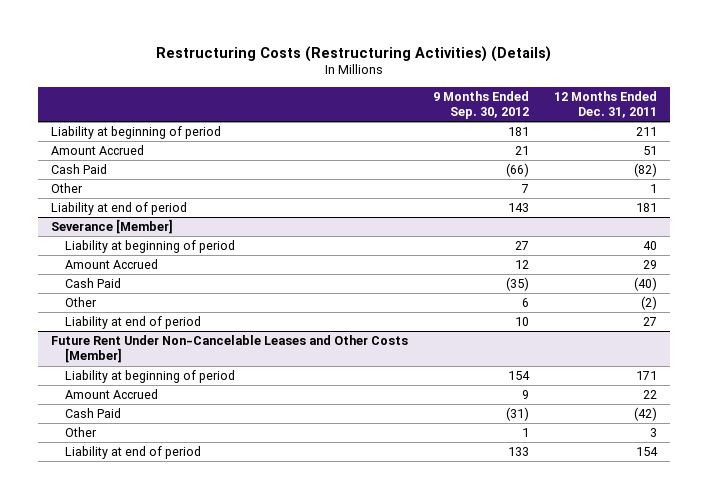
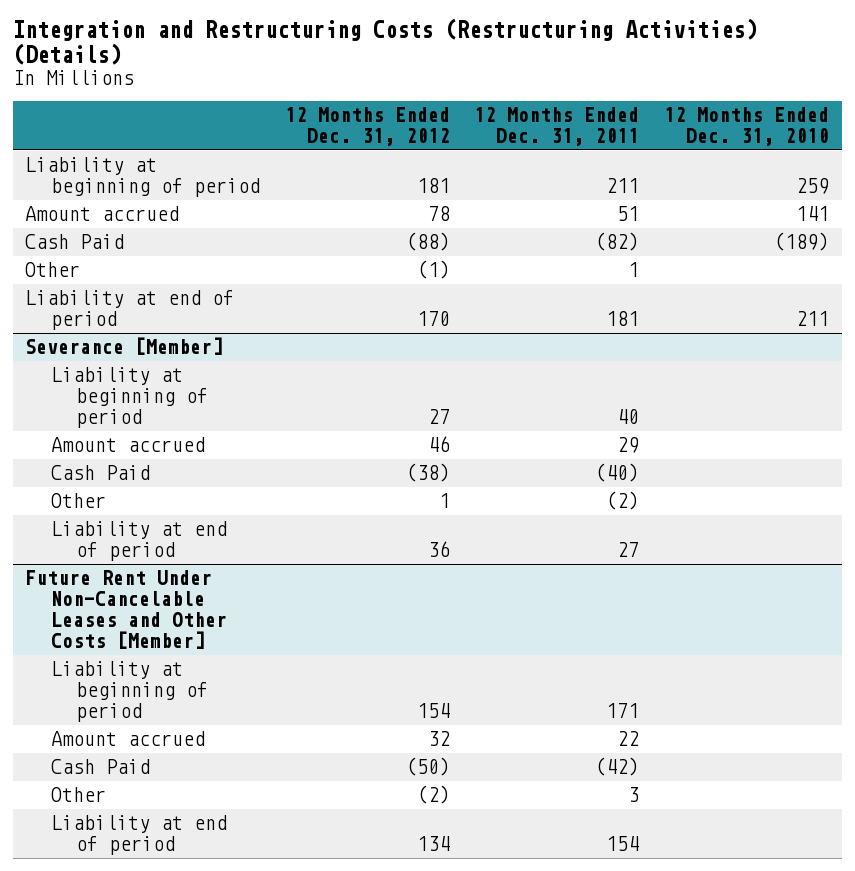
[156,45,552,62] Restructuring Costs (Restructuring Activities) (Details) -> [12,18,757,66] Integration and Restructuring Costs (Restructuring Activities) (Details)
[433,90,530,120] 9 Months Ended Sep. 30, 2012 -> none
none -> [284,107,450,147] 12 Months Ended Dec. 31, 2012
none -> [664,107,830,147] 12 Months Ended Dec. 31, 2010
[51,145,145,156] Amount Accrued -> [25,206,180,222] Amount accrued
[64,259,158,270] Amount Accrued -> [50,437,205,453] Amount accrued
[64,389,158,400] Amount Accrued -> [50,731,205,747] Amount accrued

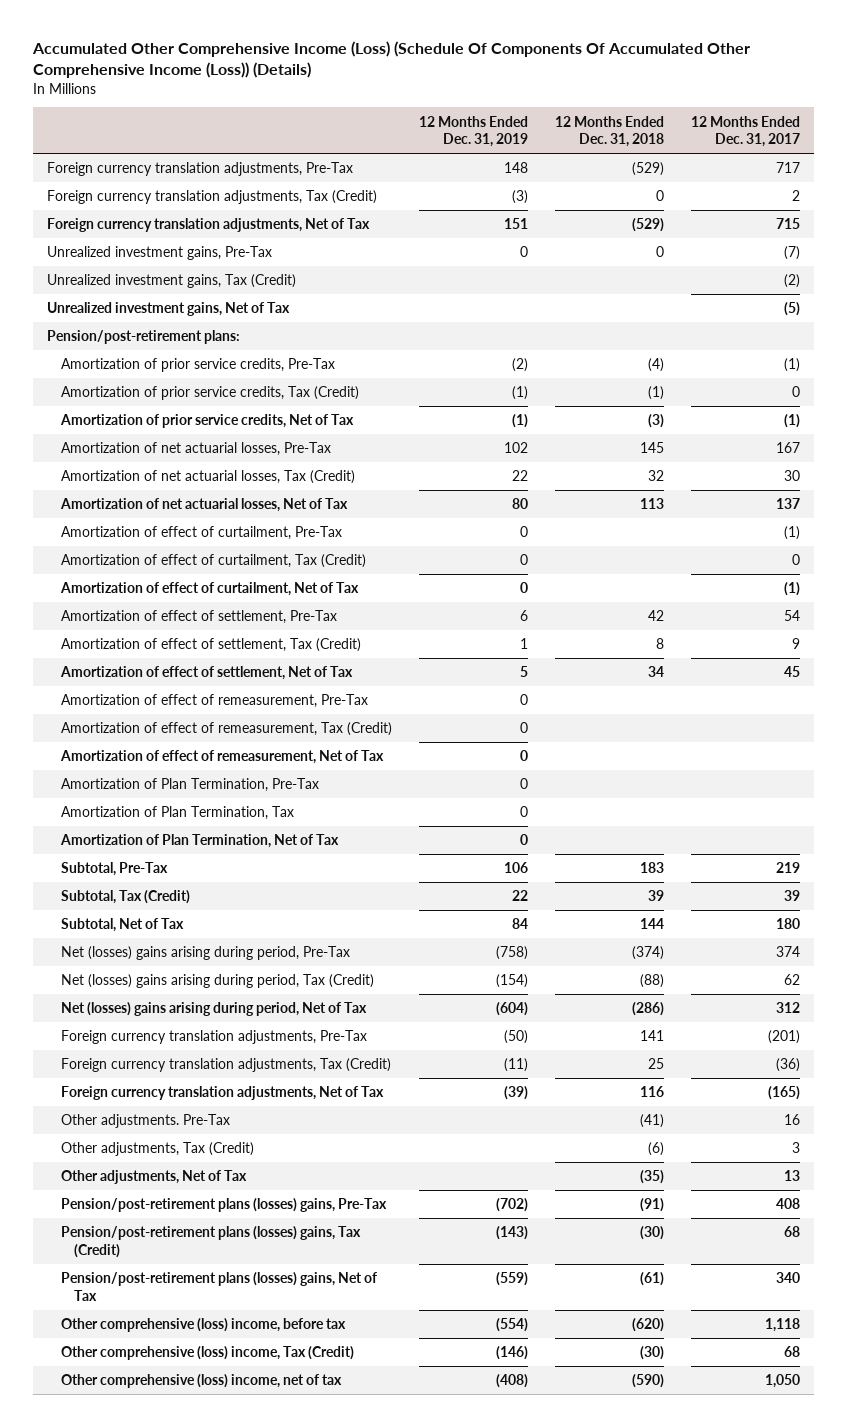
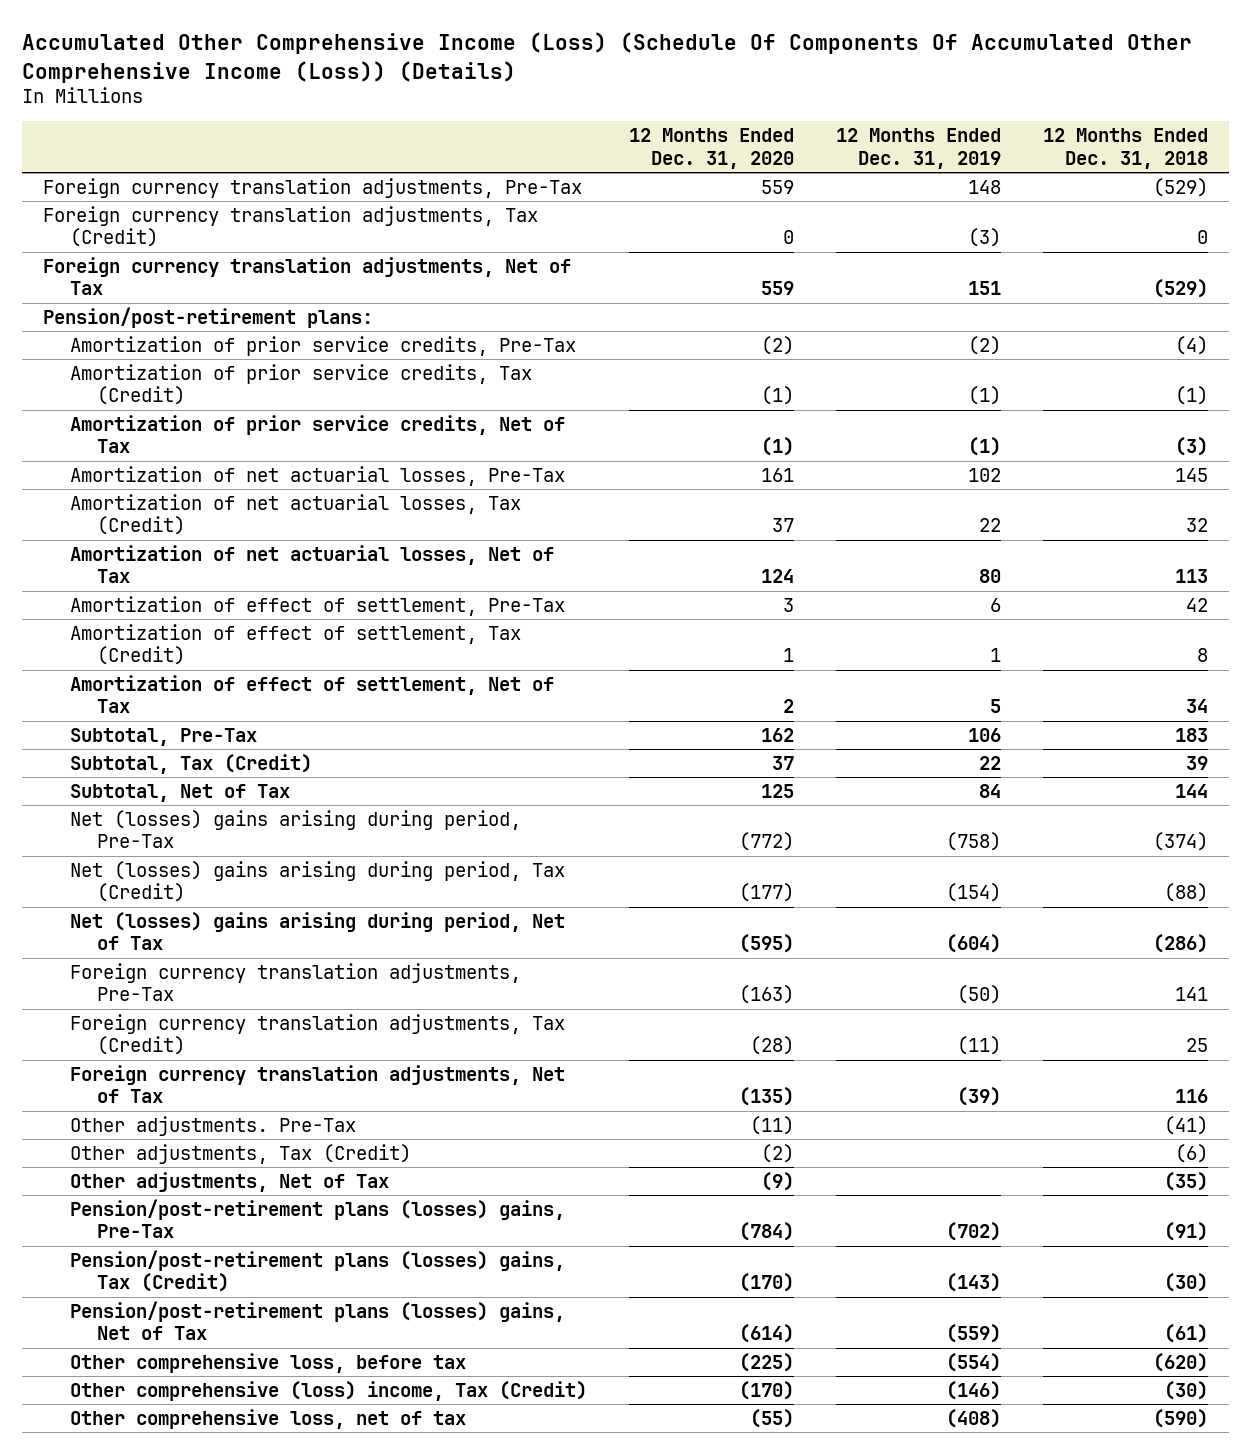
[691,115,801,148] 12 Months Ended Dec. 31, 2017 -> none
none -> [629,128,795,169] 12 Months Ended Dec. 31, 2020
[46,246,272,261] Unrealized investment gains, Pre-Tax -> none
[46,274,296,289] Unrealized investment gains, Tax (Credit) -> none
[46,302,290,317] Unrealized investment gains, Net of Tax -> none
[60,526,342,541] Amortization of effect of curtailment, Pre-Tax -> none
[60,554,366,569] Amortization of effect of curtailment, Tax (Credit) -> none
[59,582,359,597] Amortization of effect of curtailment, Net of Tax -> none
[60,694,368,709] Amortization of effect of remeasurement, Pre-Tax -> none
[60,722,392,737] Amortization of effect of remeasurement, Tax (Credit) -> none
[59,750,384,765] Amortization of effect of remeasurement, Net of Tax -> none
[60,778,319,793] Amortization of Plan Termination, Pre-Tax -> none
[60,806,294,821] Amortization of Plan Termination, Tax -> none
[59,834,339,849] Amortization of Plan Termination, Net of Tax -> none
[60,1318,346,1333] Other comprehensive (loss) income, before tax -> [70,1352,467,1373] Other comprehensive loss, before tax
[60,1374,342,1389] Other comprehensive (loss) income, net of tax -> [70,1408,467,1429] Other comprehensive loss, net of tax

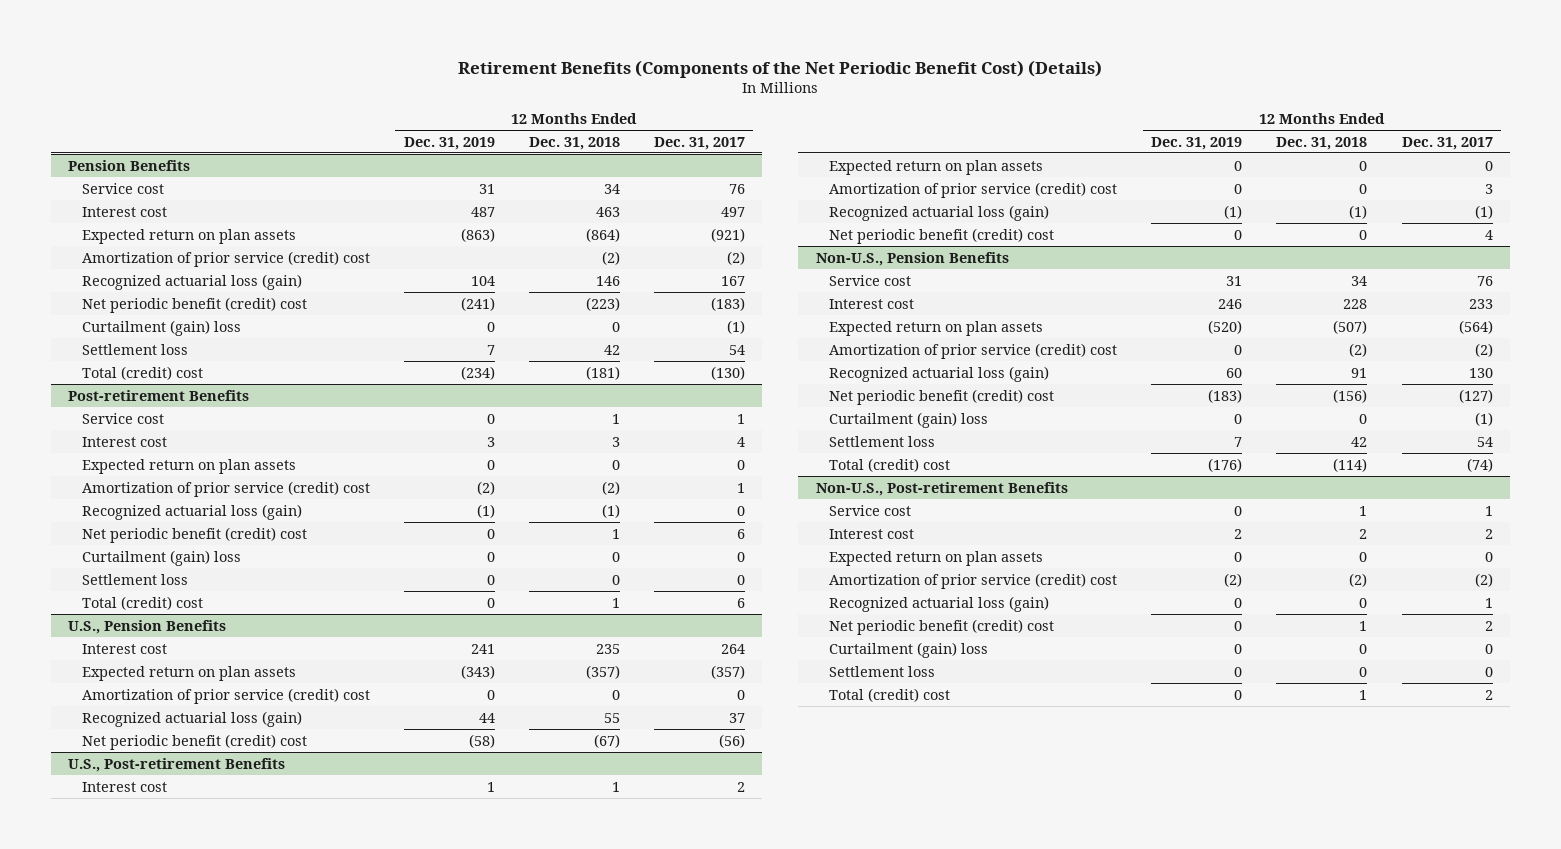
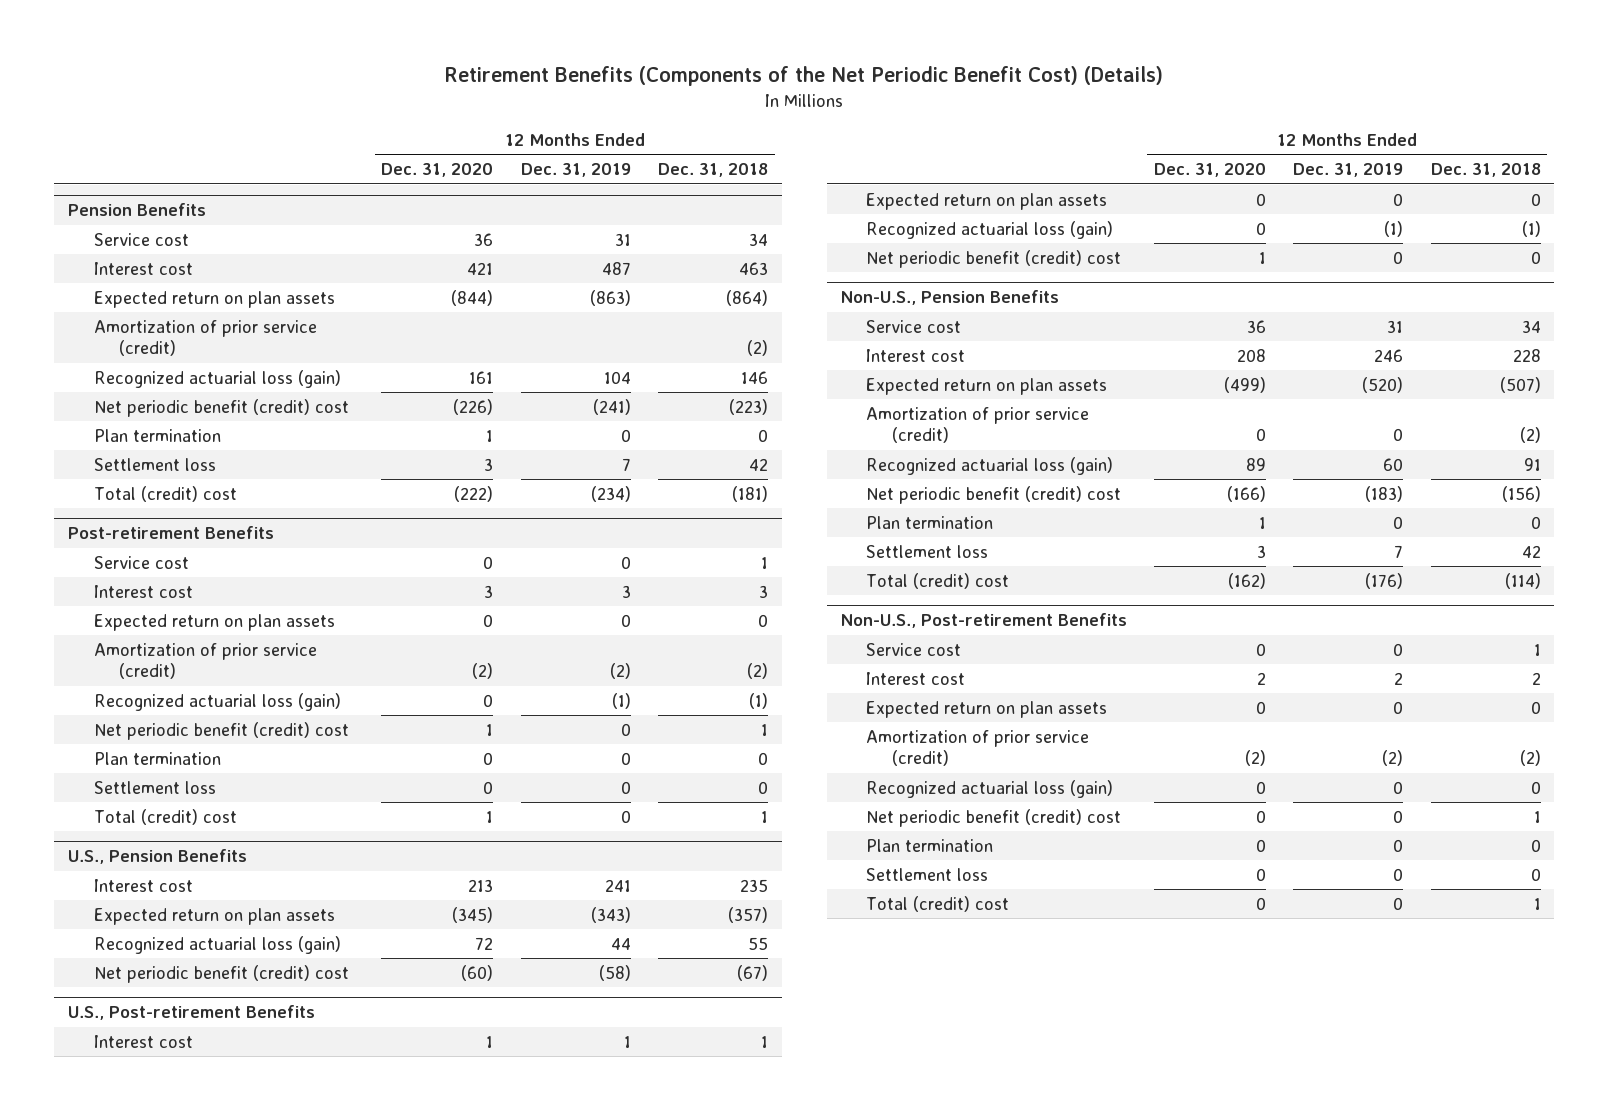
[653,136,745,150] Dec. 31, 2017 -> none
none -> [381,163,494,178] Dec. 31, 2020
[81,250,370,267] Amortization of prior service (credit) cost -> [93,319,317,356] Amortization of prior service (credit)
[81,319,241,336] Curtailment (gain) loss -> none
none -> [93,428,221,442] Plan termination
[81,480,370,497] Amortization of prior service (credit) cost -> [93,642,317,679] Amortization of prior service (credit)
[81,549,241,566] Curtailment (gain) loss -> none
none -> [93,751,221,765] Plan termination
[81,687,370,704] Amortization of prior service (credit) cost -> none
[829,181,1118,198] Amortization of prior service (credit) cost -> none
[829,342,1118,359] Amortization of prior service (credit) cost -> [866,406,1090,443] Amortization of prior service (credit)
[829,411,989,428] Curtailment (gain) loss -> none
none -> [866,515,994,529] Plan termination
[829,572,1118,589] Amortization of prior service (credit) cost -> [866,729,1090,766] Amortization of prior service (credit)
[829,641,989,658] Curtailment (gain) loss -> none
none -> [866,838,994,852] Plan termination

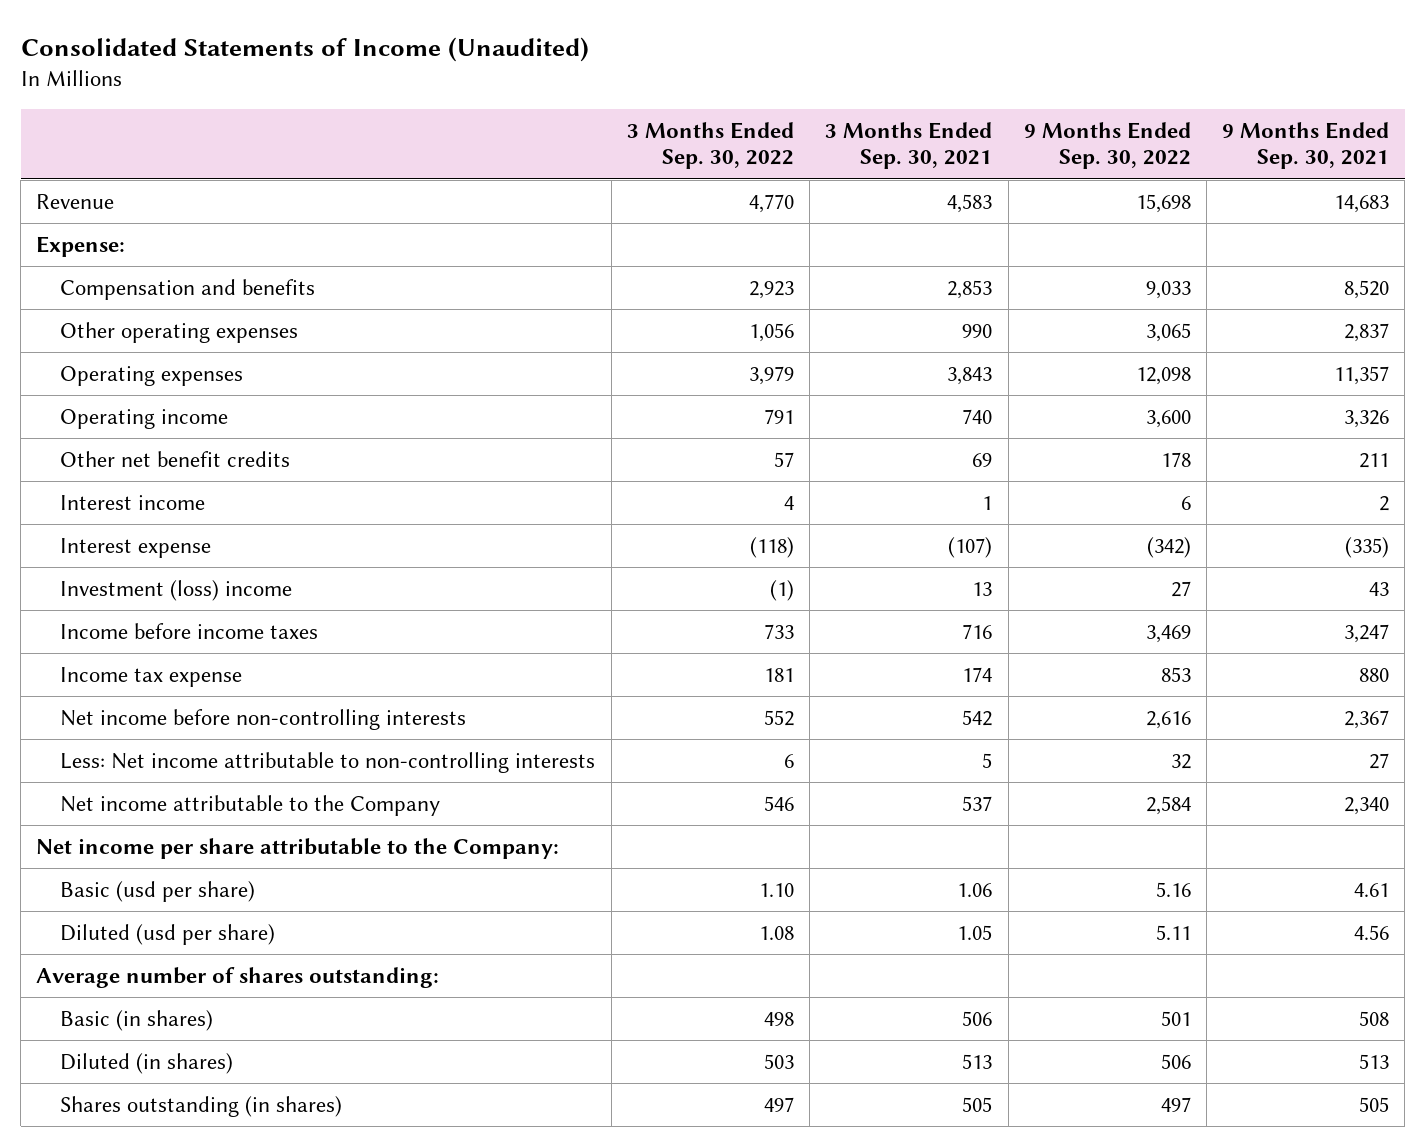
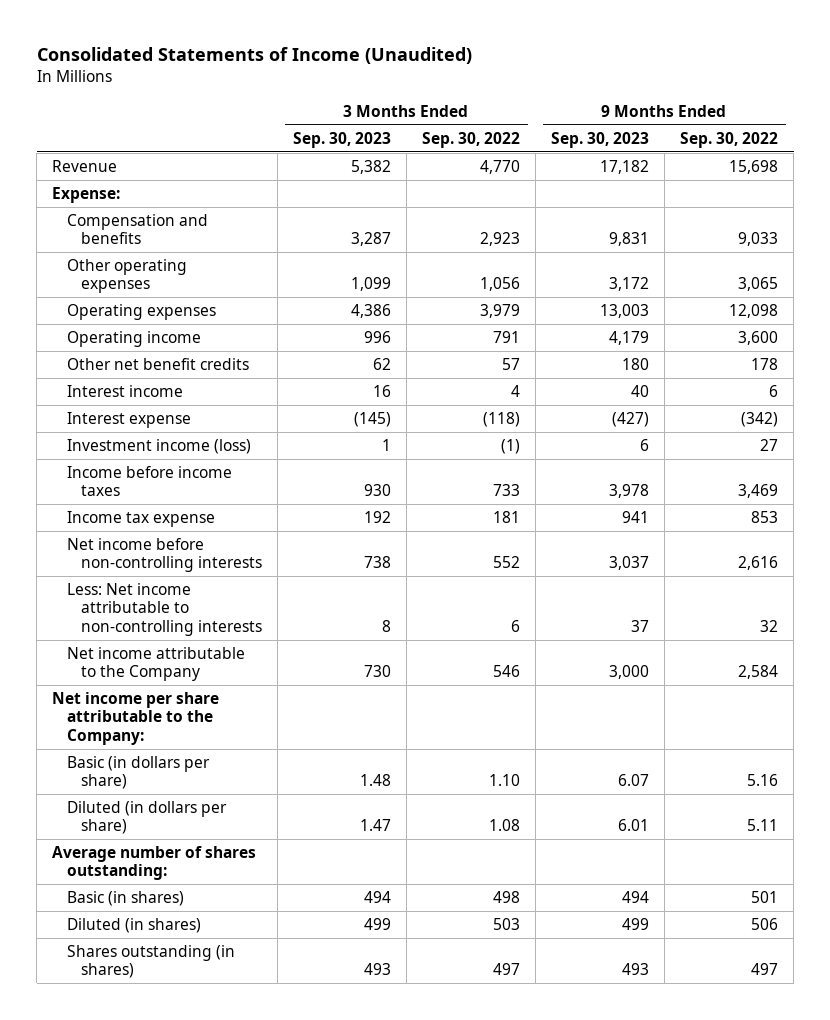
[825,122,993,170] 3 Months Ended Sep. 30, 2021 -> none
[1222,122,1390,170] 9 Months Ended Sep. 30, 2021 -> none
none -> [292,131,391,148] Sep. 30, 2023
none -> [550,131,649,148] Sep. 30, 2023
[60,580,293,602] Investment (loss) income -> [66,439,251,455] Investment income (loss)
[60,881,256,903] Basic (usd per share) -> [66,756,210,790] Basic (in dollars per share)
[60,924,276,946] Diluted (usd per share) -> [66,801,227,835] Diluted (in dollars per share)

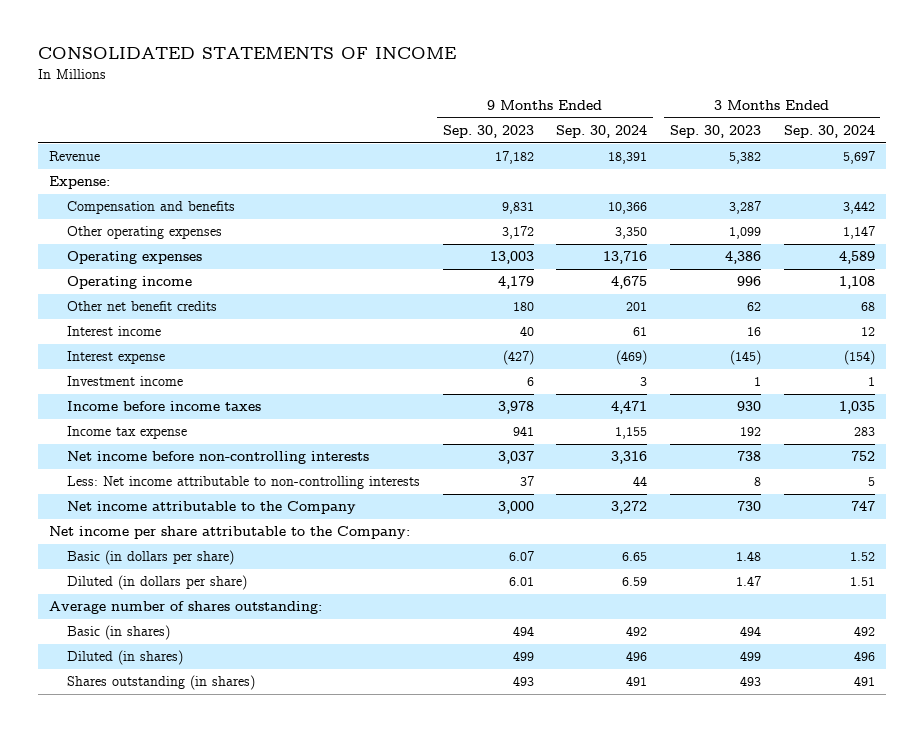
[36,47,472,65] Consolidated Statements of Income (Unaudited) -> [37,47,456,60] CONSOLIDATED STATEMENTS OF INCOME
[421,131,520,148] Sep. 30, 2022 -> none
[679,131,778,148] Sep. 30, 2022 -> none
none -> [556,125,648,139] Sep. 30, 2024
none -> [783,125,875,139] Sep. 30, 2024
[66,439,251,455] Investment income (loss) -> [66,376,183,387] Investment income

